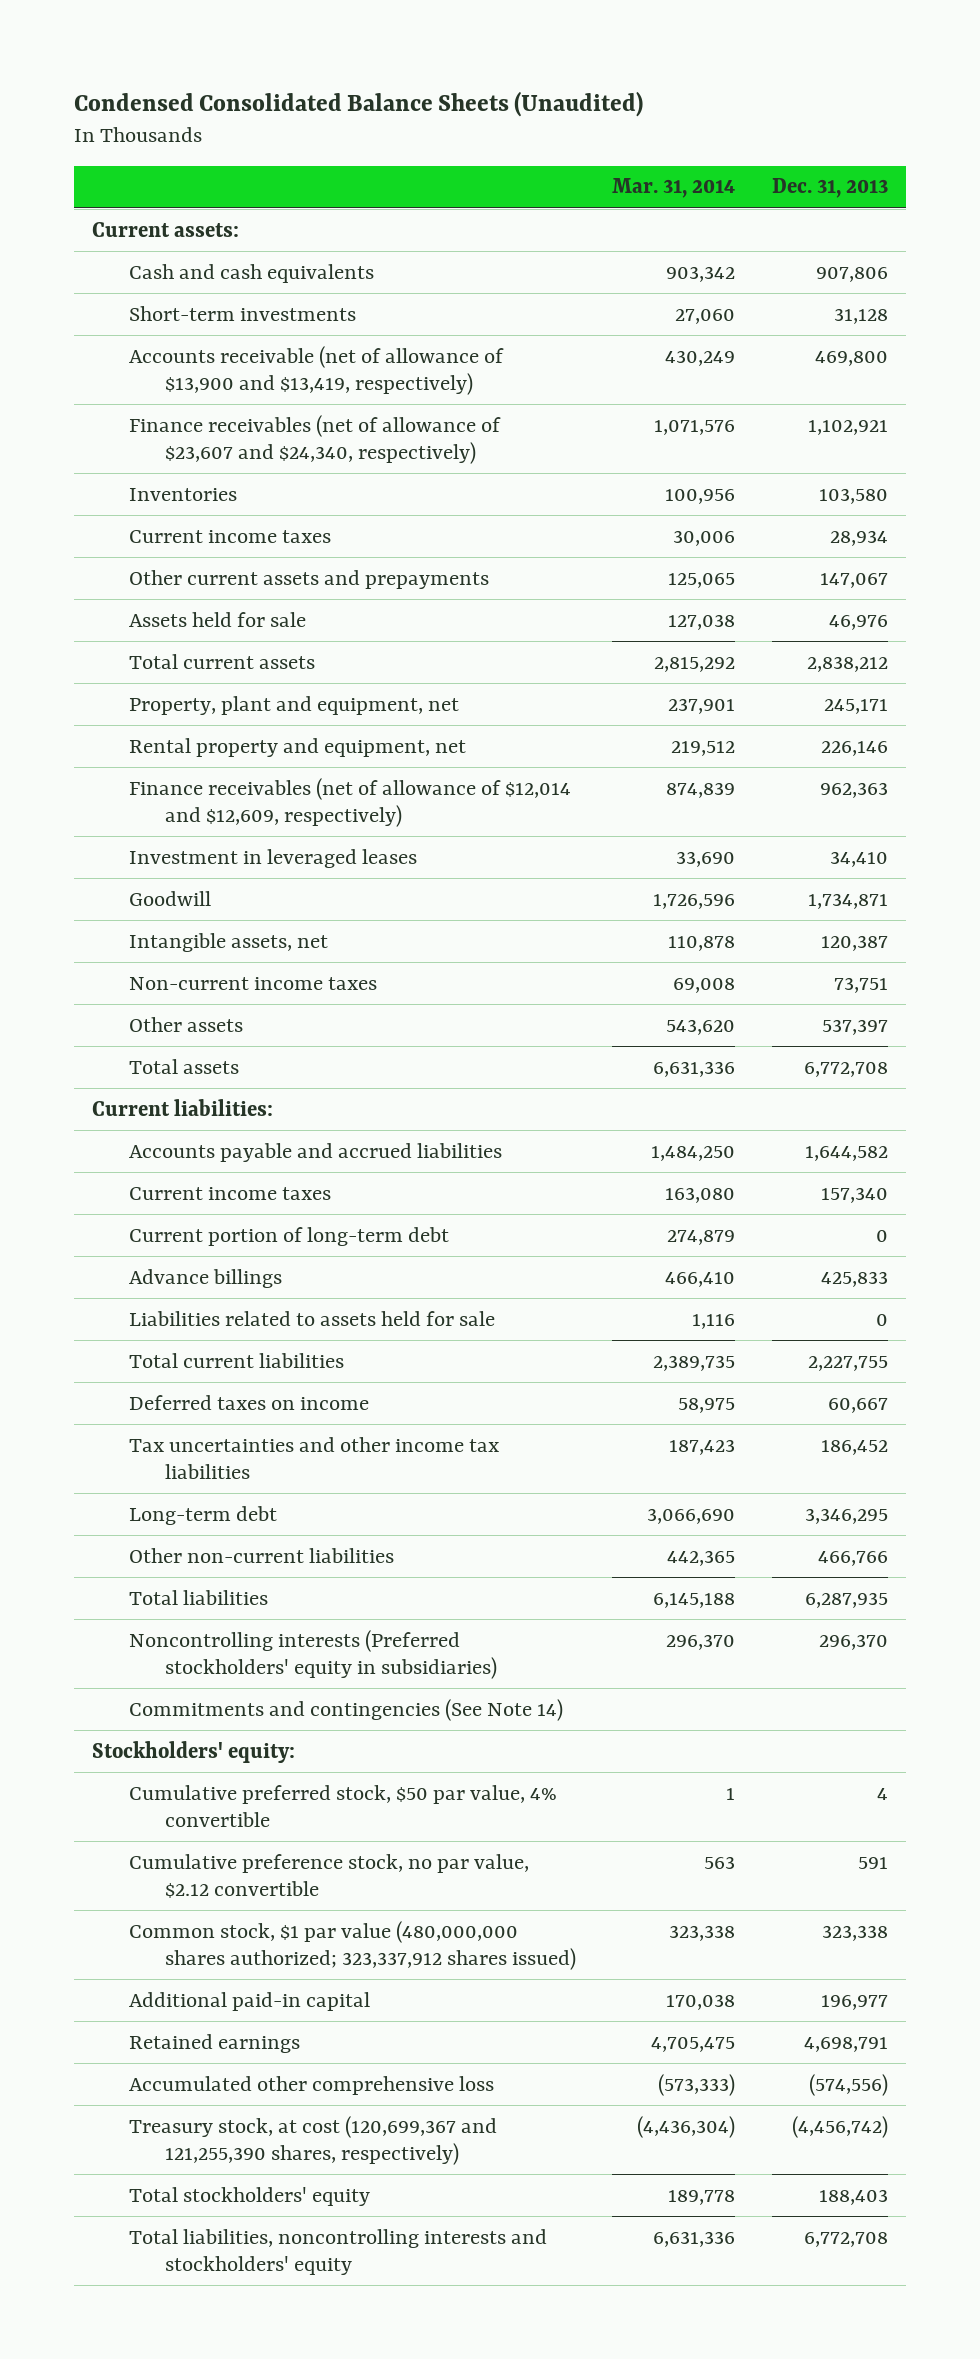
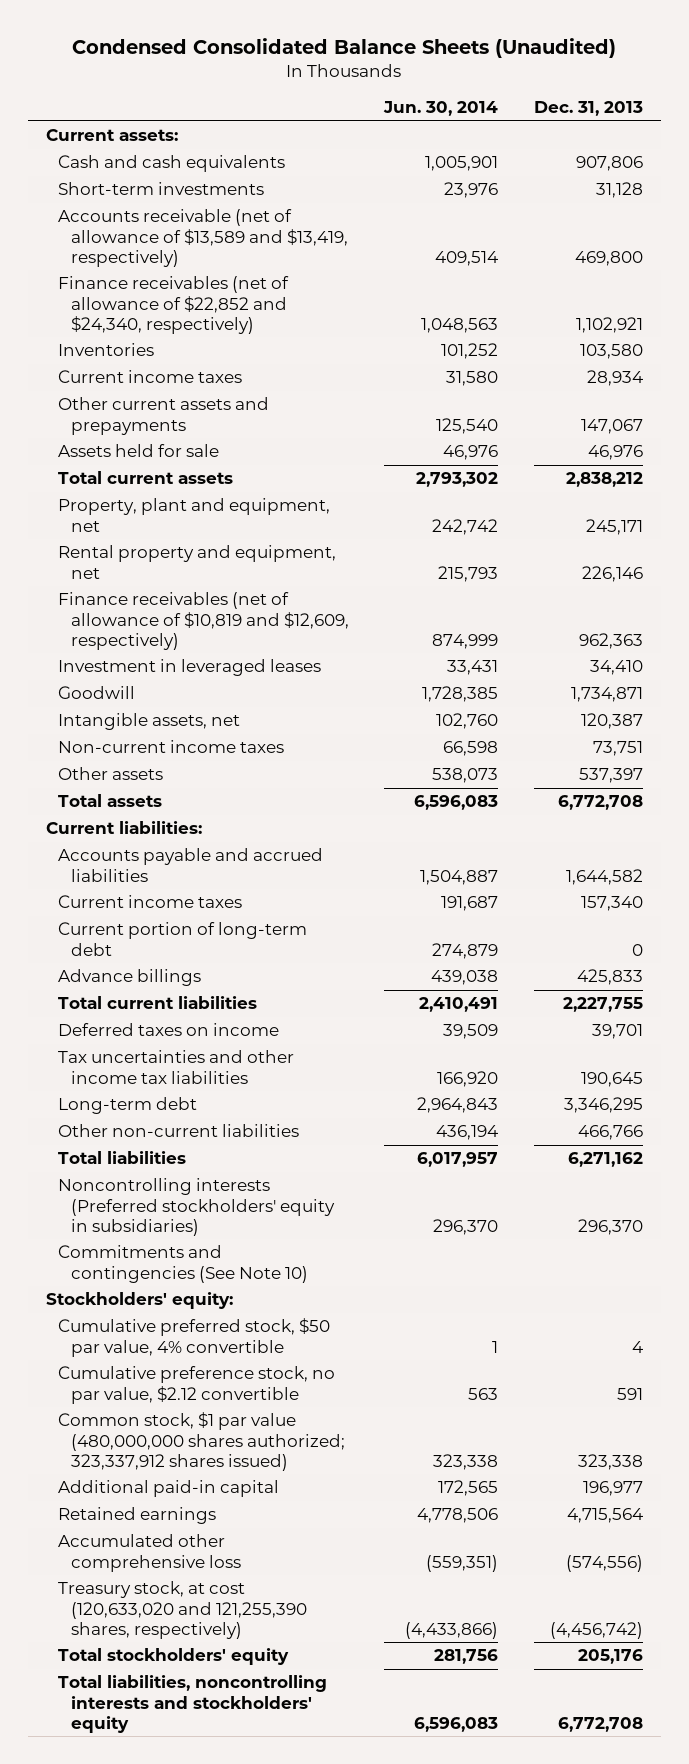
[612,178,736,199] Mar. 31, 2014 -> none
none -> [383,101,499,117] Jun. 30, 2014
[128,345,504,396] Accounts receivable (net of allowance of $13,900 and $13,419, respectively) -> [58,209,348,267] Accounts receivable (net of allowance of $13,589 and $13,419, respectively)
[128,414,501,465] Finance receivables (net of allowance of $23,607 and $24,340, respectively) -> [58,276,290,334] Finance receivables (net of allowance of $22,852 and $24,340, respectively)
[128,777,571,828] Finance receivables (net of allowance of $12,014 and $12,609, respectively) -> [58,592,349,650] Finance receivables (net of allowance of $10,819 and $12,609, respectively)
[128,1310,495,1326] Liabilities related to assets held for sale -> none
[827,1397,888,1413] 60,667 -> [591,1024,643,1040] 39,701
[820,1439,888,1455] 186,452 -> [580,1071,643,1087] 190,645
[804,1591,888,1608] 6,287,935 -> [567,1152,643,1168] 6,271,162
[128,1698,563,1721] Commitments and contingencies (See Note 14) -> [58,1245,308,1283] Commitments and contingencies (See Note 10)
[803,2036,888,2052] 4,698,791 -> [566,1508,643,1524] 4,715,564
[128,2115,497,2166] Treasury stock, at cost (120,699,367 and 121,255,390 shares, respectively) -> [58,1581,307,1639] Treasury stock, at cost (120,633,020 and 121,255,390 shares, respectively)
[818,2188,888,2205] 188,403 -> [577,1649,643,1665] 205,176

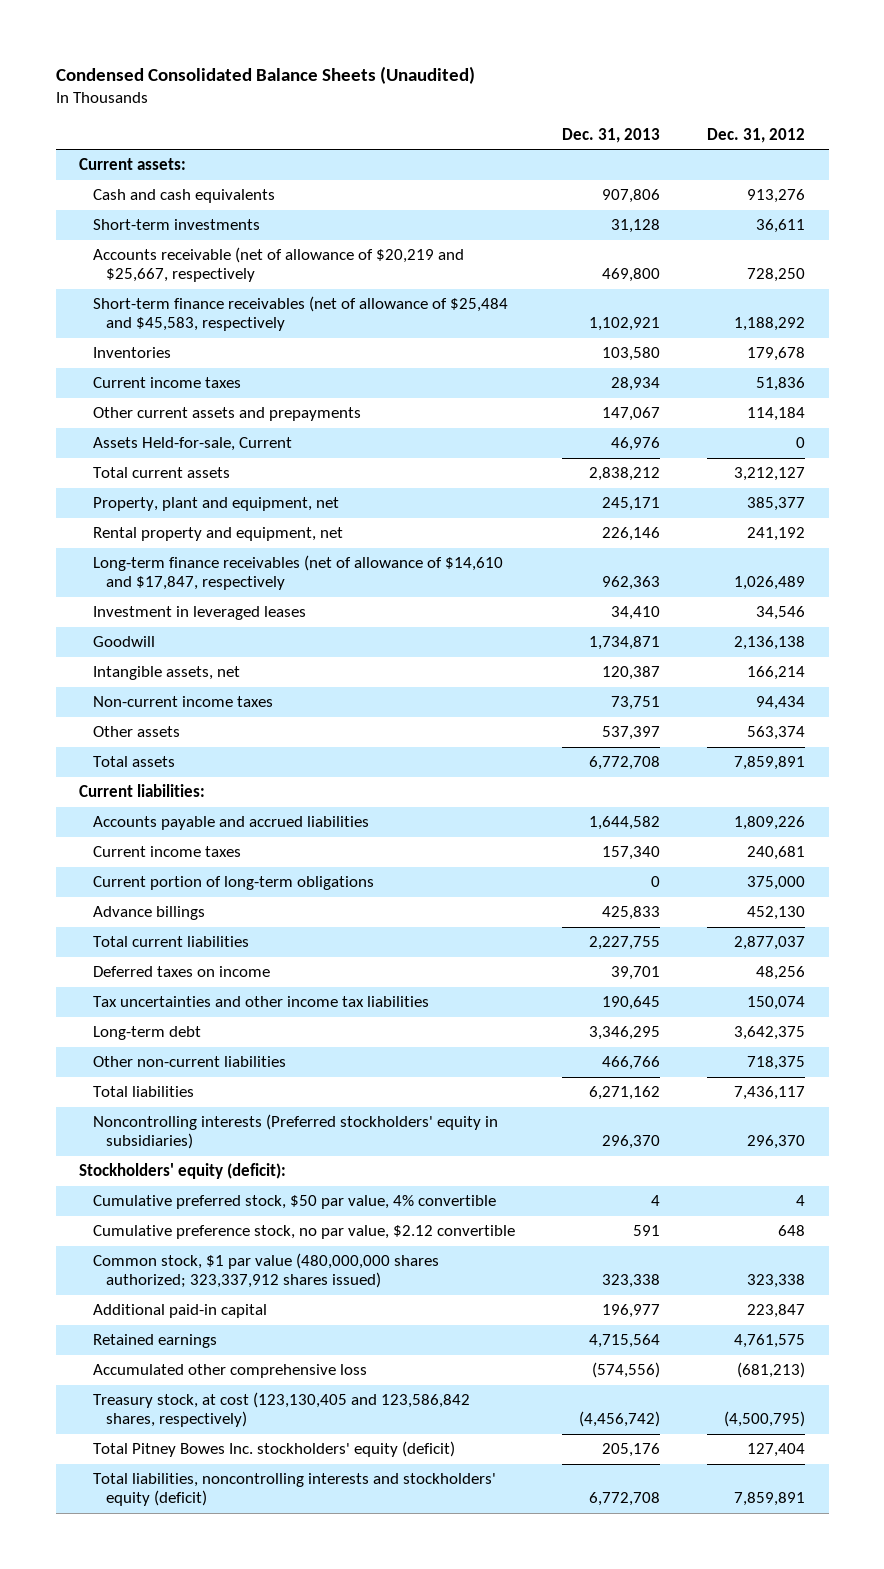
[383,101,499,117] Jun. 30, 2014 -> none
none -> [707,127,806,143] Dec. 31, 2012
[58,209,348,267] Accounts receivable (net of allowance of $13,589 and $13,419, respectively) -> [92,247,464,283] Accounts receivable (net of allowance of $20,219 and $25,667, respectively
[58,276,290,334] Finance receivables (net of allowance of $22,852 and $24,340, respectively) -> [92,296,508,332] Short-term finance receivables (net of allowance of $25,484 and $45,583, respectively
[58,444,220,458] Assets held for sale -> [92,437,292,452] Assets Held-for-sale, Current
[58,592,349,650] Finance receivables (net of allowance of $10,819 and $12,609, respectively) -> [92,555,503,591] Long-term finance receivables (net of allowance of $14,610 and $17,847, respectively
[58,922,308,956] Current portion of long-term debt -> [92,876,374,891] Current portion of long-term obligations
[58,1245,308,1283] Commitments and contingencies (See Note 10) -> none
[45,1292,233,1310] Stockholders' equity: -> [79,1163,287,1180] Stockholders' equity (deficit):
[58,1581,307,1639] Treasury stock, at cost (120,633,020 and 121,255,390 shares, respectively) -> [92,1392,470,1428] Treasury stock, at cost (123,130,405 and 123,586,842 shares, respectively)
[58,1648,290,1666] Total stockholders' equity -> [92,1441,455,1458] Total Pitney Bowes Inc. stockholders' equity (deficit)
[58,1675,328,1733] Total liabilities, noncontrolling interests and stockholders' equity -> [92,1473,496,1507] Total liabilities, noncontrolling interests and stockholders' equity (deficit)

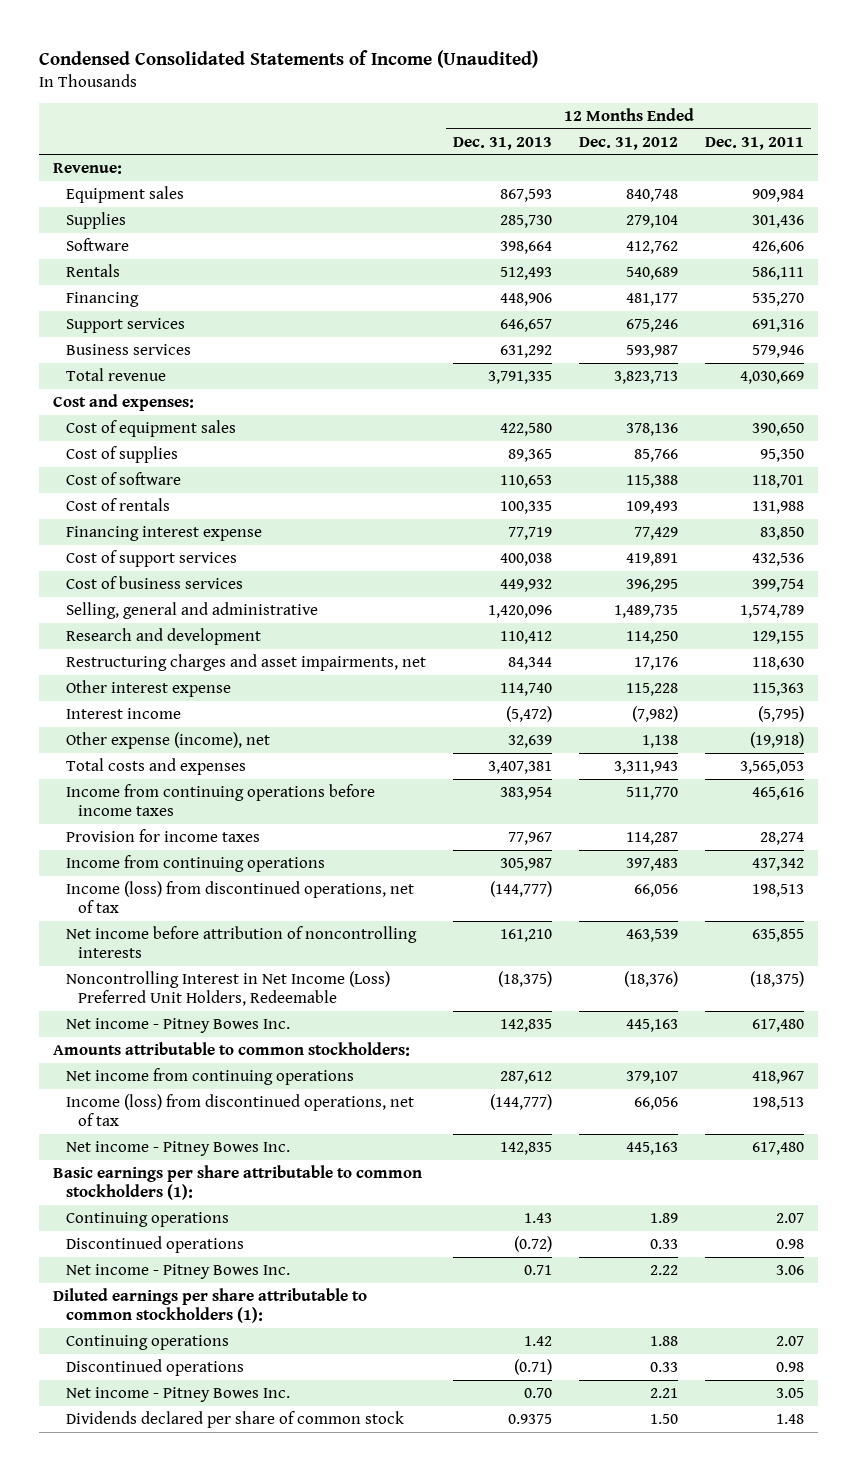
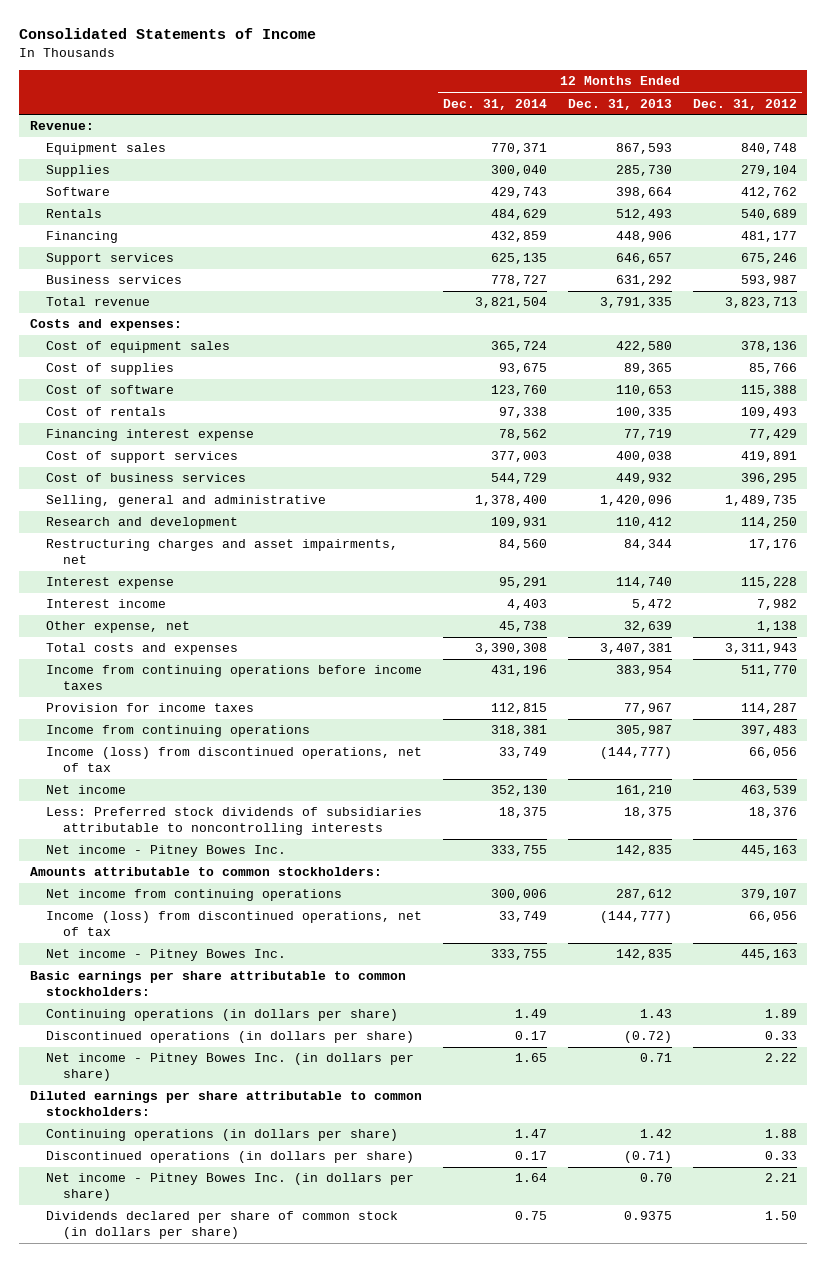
[39,49,539,68] Condensed Consolidated Statements of Income (Unaudited) -> [19,28,317,40] Consolidated Statements of Income
[705,136,805,150] Dec. 31, 2011 -> none
none -> [443,98,548,110] Dec. 31, 2014
[52,393,194,411] Cost and expenses: -> [29,319,182,332] Costs and expenses:
[65,679,231,697] Other interest expense -> [46,577,175,590] Interest expense
[505,705,552,722] (5,472) -> [631,599,672,611] 5,472
[632,705,679,722] (7,982) -> [756,599,797,611] 7,982
[65,731,270,749] Other expense (income), net -> [46,621,191,634] Other expense, net
[65,970,390,1007] Noncontrolling Interest in Net Income (Loss) Preferred Unit Holders, Redeemable -> none
[65,925,417,959] Net income before attribution of noncontrolling interests -> [46,785,127,795] Net income
none -> [46,807,423,835] Less: Preferred stock dividends of subsidiaries attributable to noncontrolling interests
[52,1164,422,1201] Basic earnings per share attributable to common stockholders (1): -> [29,971,406,996] Basic earnings per share attributable to common stockholders:
[65,1211,229,1227] Continuing operations -> [46,1009,399,1022] Continuing operations (in dollars per share)
[65,1235,244,1253] Discontinued operations -> [46,1031,415,1044] Discontinued operations (in dollars per share)
[65,1263,290,1279] Net income - Pitney Bowes Inc. -> [46,1053,415,1081] Net income - Pitney Bowes Inc. (in dollars per share)
[52,1287,367,1324] Diluted earnings per share attributable to common stockholders (1): -> [29,1091,422,1116] Diluted earnings per share attributable to common stockholders:
[65,1334,229,1350] Continuing operations -> [46,1129,399,1142] Continuing operations (in dollars per share)
[65,1358,244,1376] Discontinued operations -> [46,1151,415,1164] Discontinued operations (in dollars per share)
[65,1386,290,1402] Net income - Pitney Bowes Inc. -> [46,1173,415,1201] Net income - Pitney Bowes Inc. (in dollars per share)
[65,1410,404,1428] Dividends declared per share of common stock -> [46,1211,399,1239] Dividends declared per share of common stock (in dollars per share)

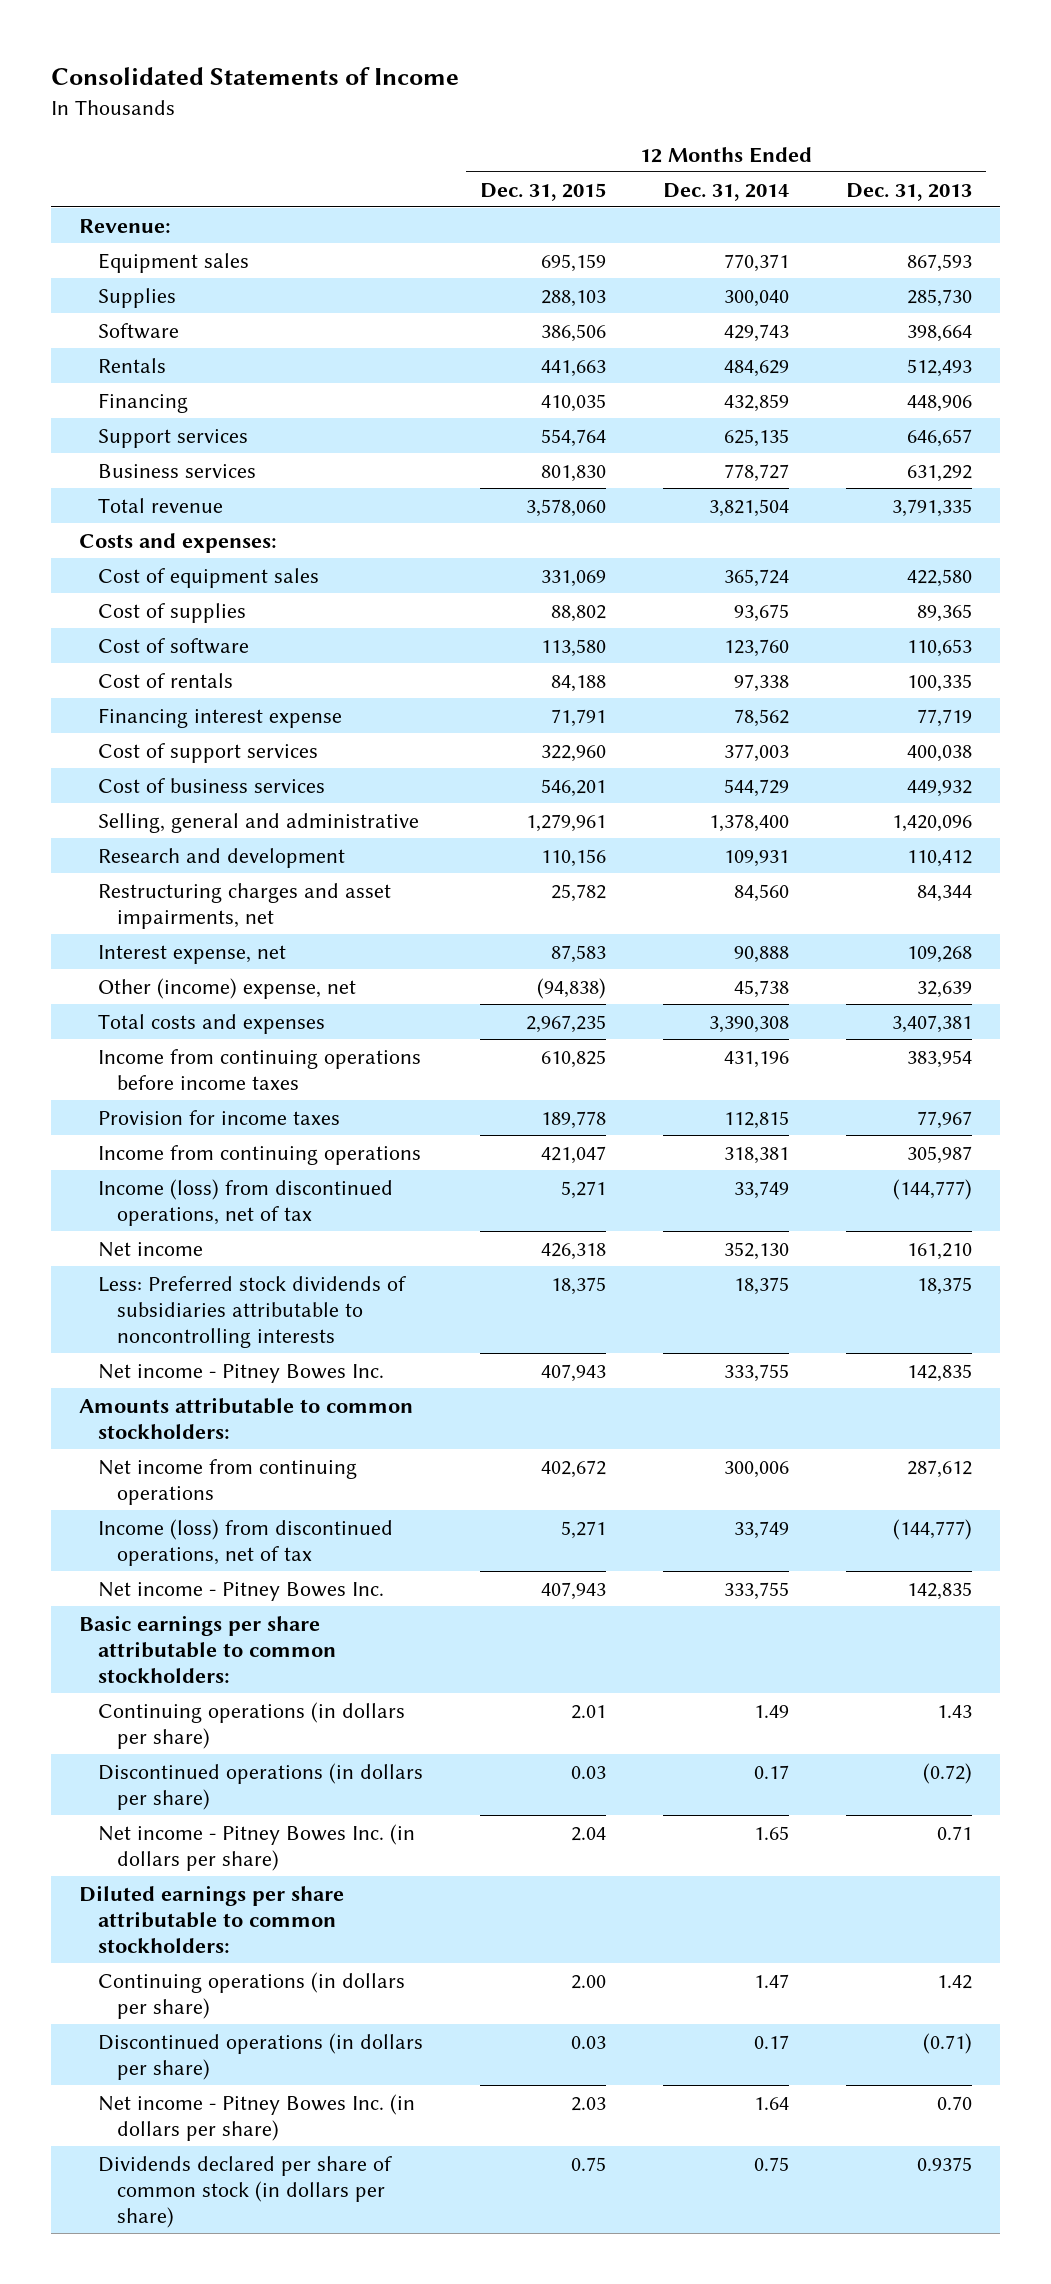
[692,98,797,110] Dec. 31, 2012 -> none
none -> [480,182,607,201] Dec. 31, 2015
[46,599,167,609] Interest income -> none
[46,577,175,590] Interest expense -> [98,944,287,964] Interest expense, net
[499,577,548,589] 95,291 -> [734,945,790,963] 90,888
[615,577,672,589] 114,740 -> [906,945,972,963] 109,268
[46,621,191,634] Other expense, net -> [98,977,357,999] Other (income) expense, net

